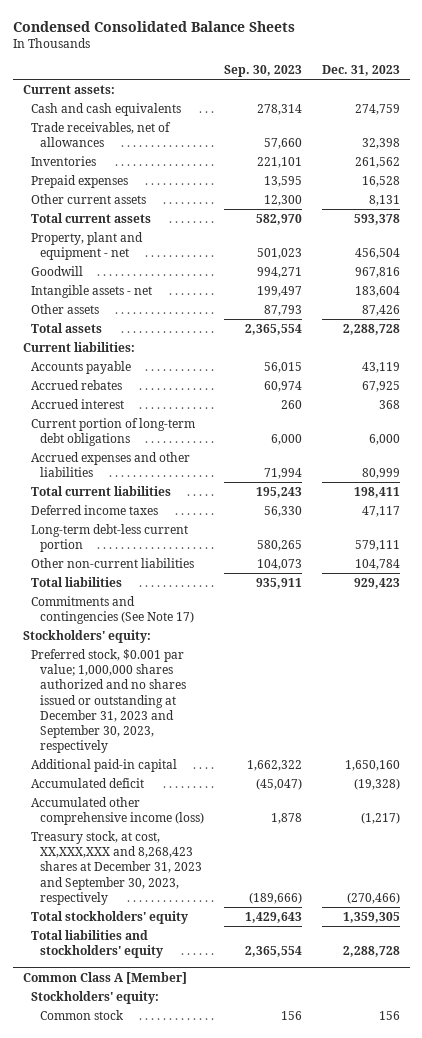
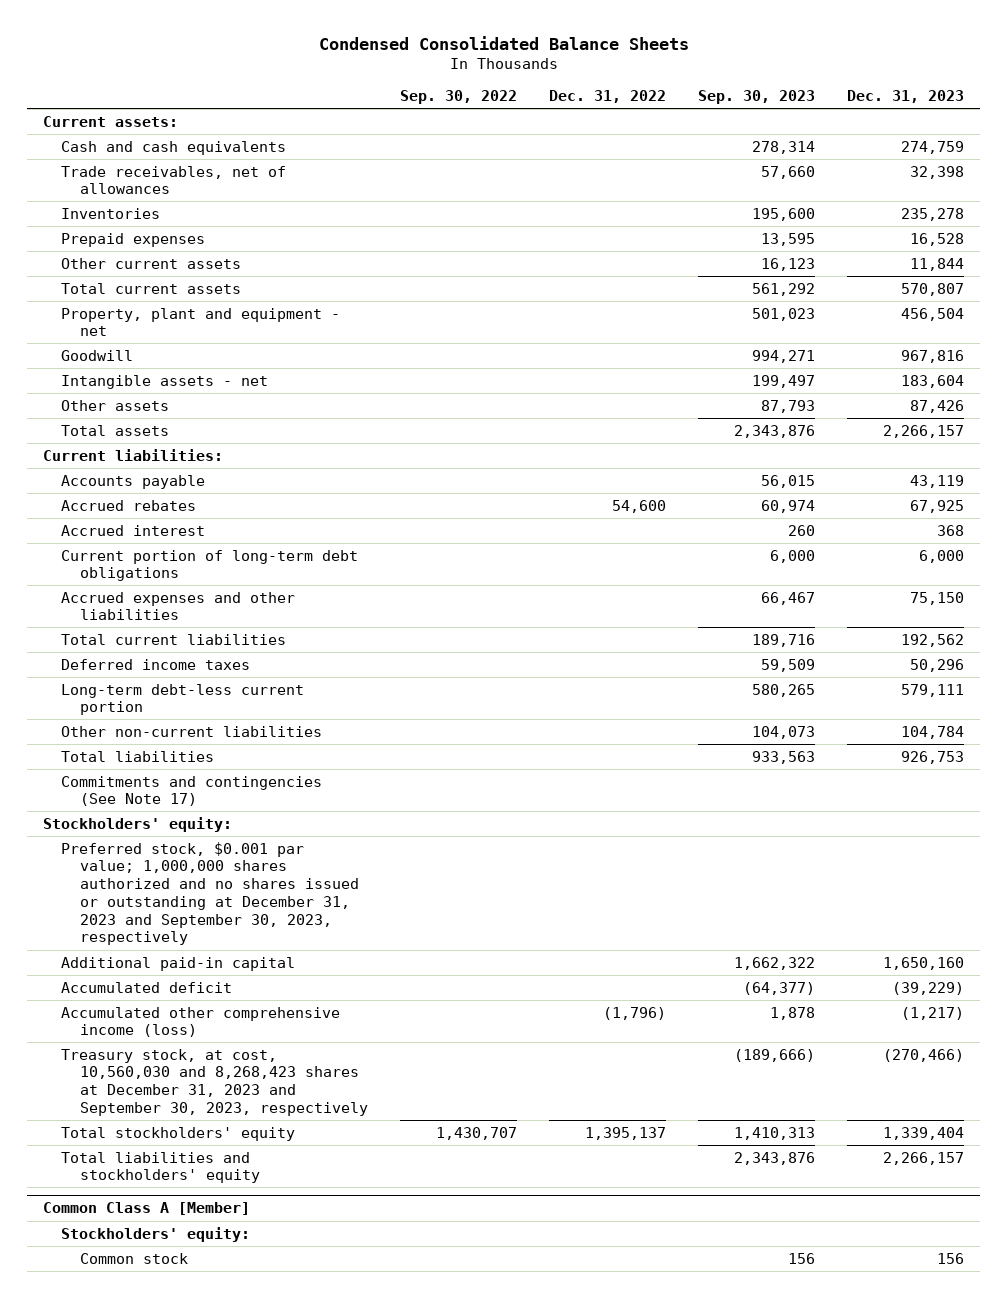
none -> [399,89,517,104] Sep. 30, 2022
none -> [548,89,666,103] Dec. 31, 2022
[256,156,302,168] 221,101 -> [751,207,815,221] 195,600
[354,156,400,168] 261,562 -> [901,207,965,221] 235,278
[263,194,302,206] 12,300 -> [760,257,815,271] 16,123
[368,194,400,206] 8,131 -> [910,257,965,271] 11,844
[255,213,302,225] 582,970 -> [751,282,815,296] 561,292
[353,213,400,225] 593,378 -> [901,282,965,296] 570,807
[244,323,302,335] 2,365,554 -> [733,424,815,438] 2,343,876
[342,323,400,335] 2,288,728 -> [883,424,965,438] 2,266,157
[263,468,302,480] 71,994 -> [760,591,815,605] 66,467
[361,468,400,480] 80,999 -> [910,591,965,605] 75,150
[255,486,302,498] 195,243 -> [751,633,815,647] 189,716
[353,486,400,498] 198,411 -> [901,633,965,647] 192,562
[263,505,302,517] 56,330 -> [760,658,815,672] 59,509
[361,505,400,517] 47,117 -> [910,658,965,672] 50,296
[255,577,302,589] 935,911 -> [751,750,815,764] 933,563
[353,577,400,589] 929,423 -> [901,750,965,764] 926,753
[255,777,302,790] (45,047) -> [742,981,815,995] (64,377)
[353,777,400,790] (19,328) -> [892,981,965,995] (39,229)
[31,830,203,905] Treasury stock, at cost, XX,XXX,XXX and 8,268,423 shares at December 31, 2023 and September 30, 2023, respectively -> [61,1048,368,1116] Treasury stock, at cost, 10,560,030 and 8,268,423 shares at December 31, 2023 and September 30, 2023, respectively
[244,911,302,923] 1,429,643 -> [733,1126,815,1140] 1,410,313
[342,911,400,923] 1,359,305 -> [883,1126,965,1140] 1,339,404
[244,946,302,958] 2,365,554 -> [733,1151,815,1165] 2,343,876
[342,946,400,958] 2,288,728 -> [883,1151,965,1165] 2,266,157

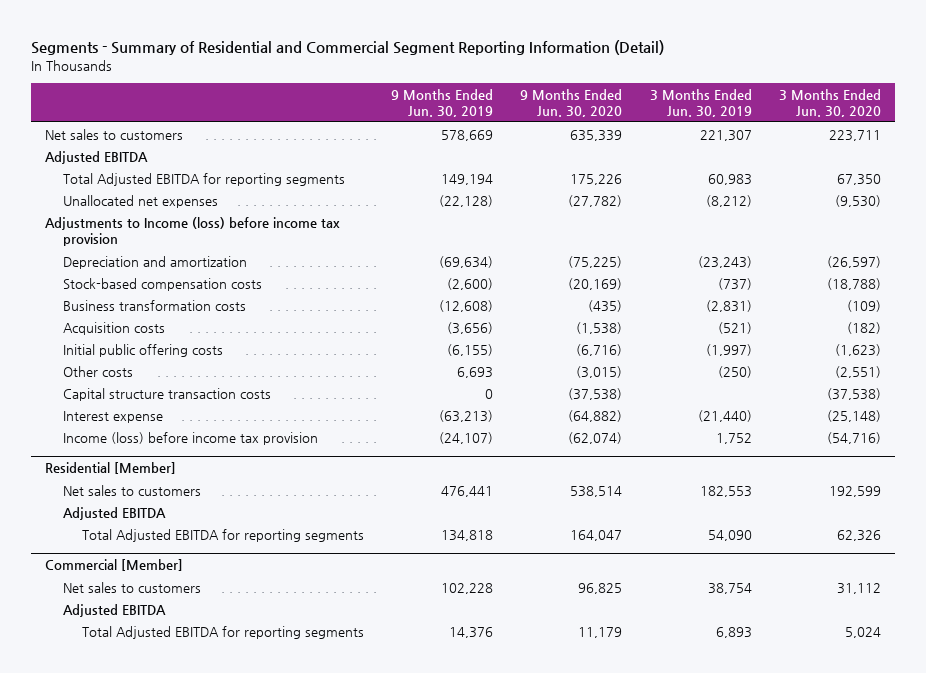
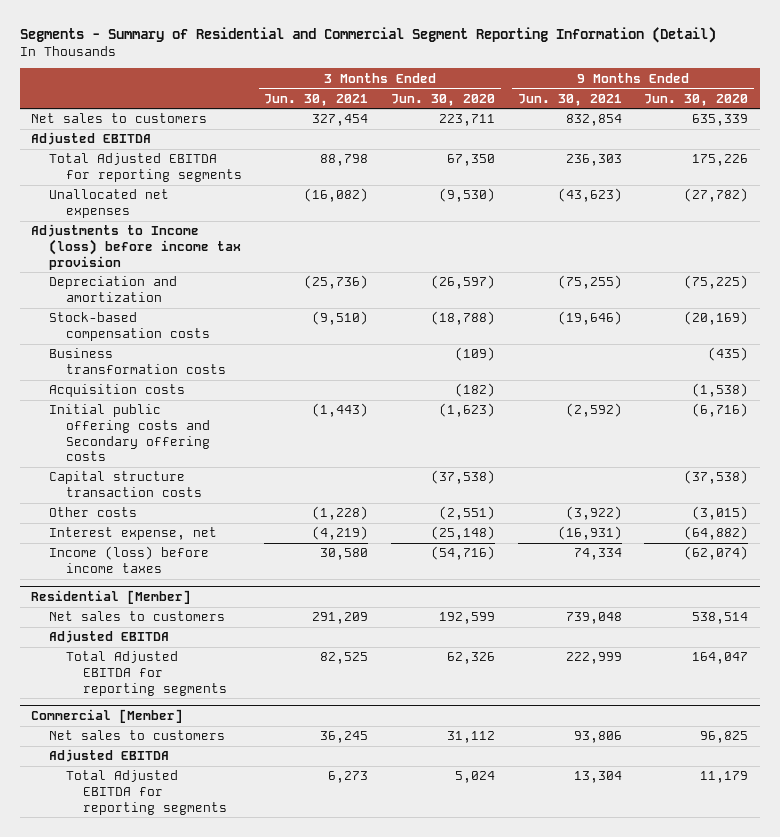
[390,88,493,118] 9 Months Ended Jun. 30, 2019 -> none
[649,88,752,118] 3 Months Ended Jun. 30, 2019 -> none
none -> [264,93,369,106] Jun. 30, 2021
none -> [517,93,622,106] Jun. 30, 2021
[63,343,224,357] Initial public offering costs -> [48,404,210,462] Initial public offering costs and Secondary offering costs
[63,365,134,377] Other costs -> [48,507,137,518] Other costs
[63,410,164,423] Interest expense -> [48,527,217,541] Interest expense, net
[63,431,319,445] Income (loss) before income tax provision -> [48,546,209,573] Income (loss) before income taxes

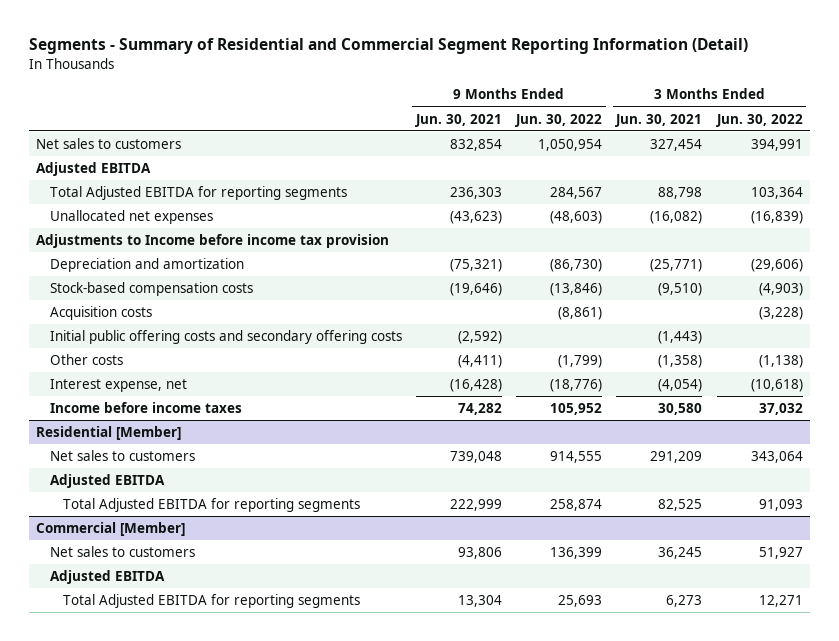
[391,93,496,106] Jun. 30, 2020 -> none
[644,93,749,106] Jun. 30, 2020 -> none
none -> [515,113,603,127] Jun. 30, 2022
none -> [715,113,803,127] Jun. 30, 2022
[31,224,241,270] Adjustments to Income (loss) before income tax provision -> [36,234,390,249] Adjustments to Income before income tax provision
[304,275,369,290] (25,736) -> [650,259,703,273] (25,771)
[557,275,622,290] (75,255) -> [449,259,502,273] (75,321)
[48,348,226,374] Business transformation costs -> none
[48,471,202,497] Capital structure transaction costs -> none
[48,404,210,462] Initial public offering costs and Secondary offering costs -> [49,330,402,345] Initial public offering costs and secondary offering costs
[312,506,369,521] (1,228) -> [658,355,703,369] (1,358)
[565,506,622,521] (3,922) -> [457,355,502,369] (4,411)
[312,526,369,541] (4,219) -> [658,379,703,393] (4,054)
[557,526,622,541] (16,931) -> [449,379,502,393] (16,428)
[48,546,209,573] Income (loss) before income taxes -> [49,402,242,414] Income before income taxes
[573,548,622,561] 74,334 -> [457,403,502,416] 74,282

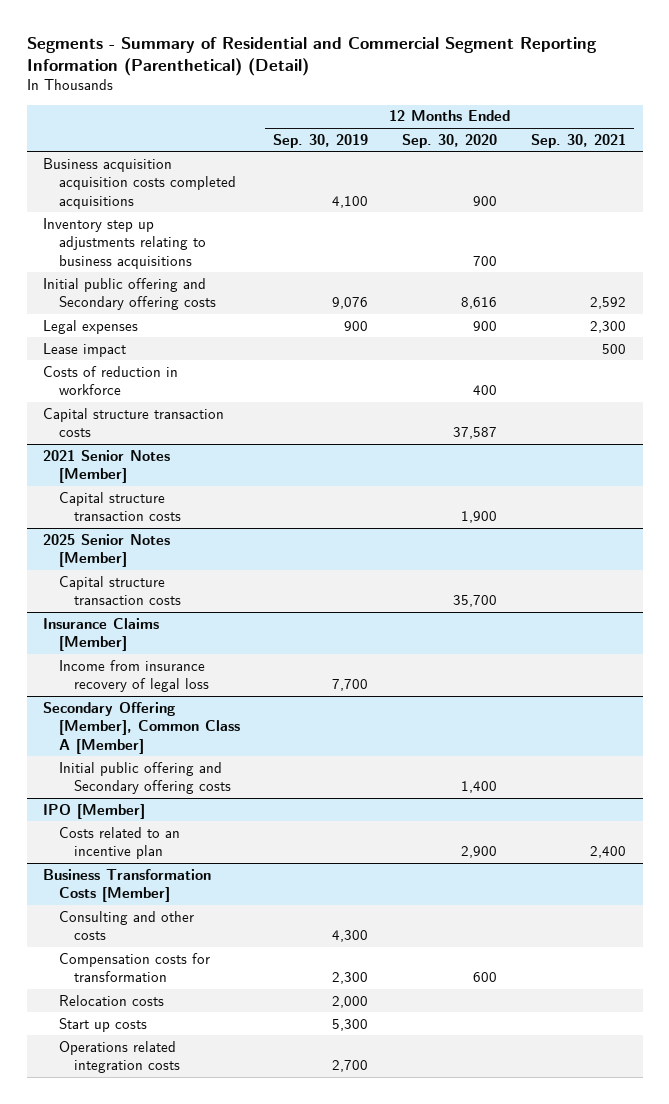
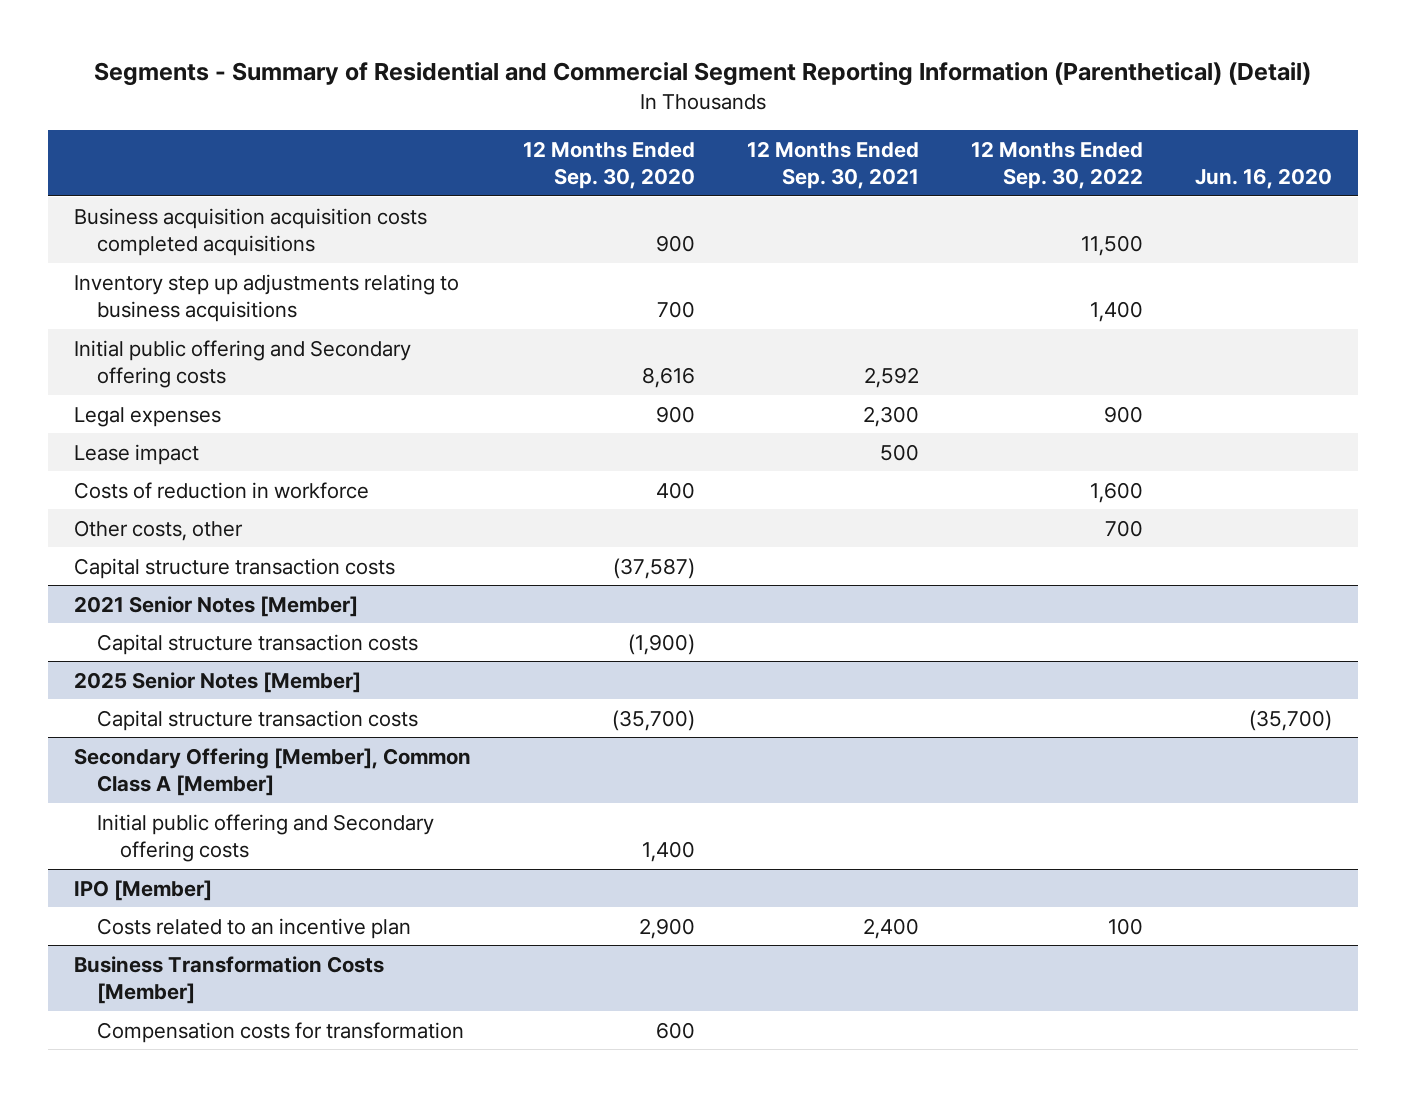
[273,133,369,148] Sep. 30, 2019 -> none
none -> [970,140,1143,189] 12 Months Ended Sep. 30, 2022
none -> [1195,167,1333,189] Jun. 16, 2020
none -> [73,519,243,541] Other costs, other
[453,427,498,440] 37,587 -> [612,557,695,579] (37,587)
[461,511,498,524] 1,900 -> [627,633,695,655] (1,900)
[43,617,160,652] Insurance Claims [Member] -> none
[58,659,209,693] Income from insurance recovery of legal loss -> none
[453,595,498,608] 35,700 -> [611,709,695,731] (35,700)
[58,910,194,941] Consulting and other costs -> none
[58,994,164,1006] Relocation costs -> none
[58,1017,147,1032] Start up costs -> none
[58,1040,180,1074] Operations related integration costs -> none

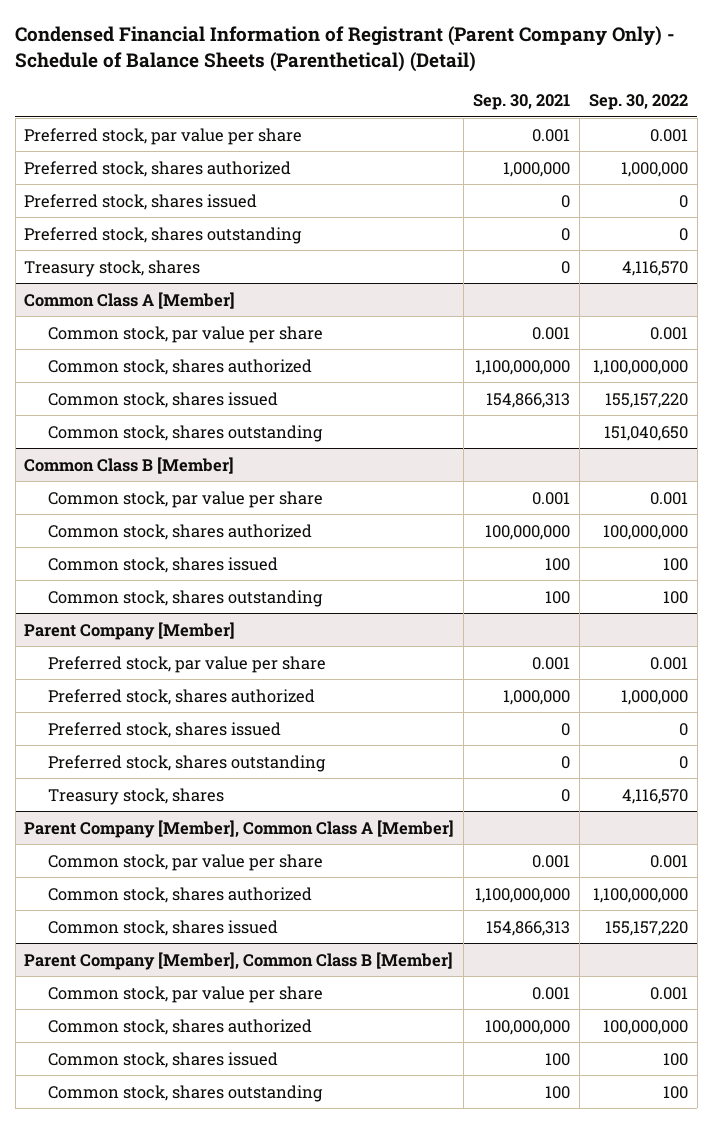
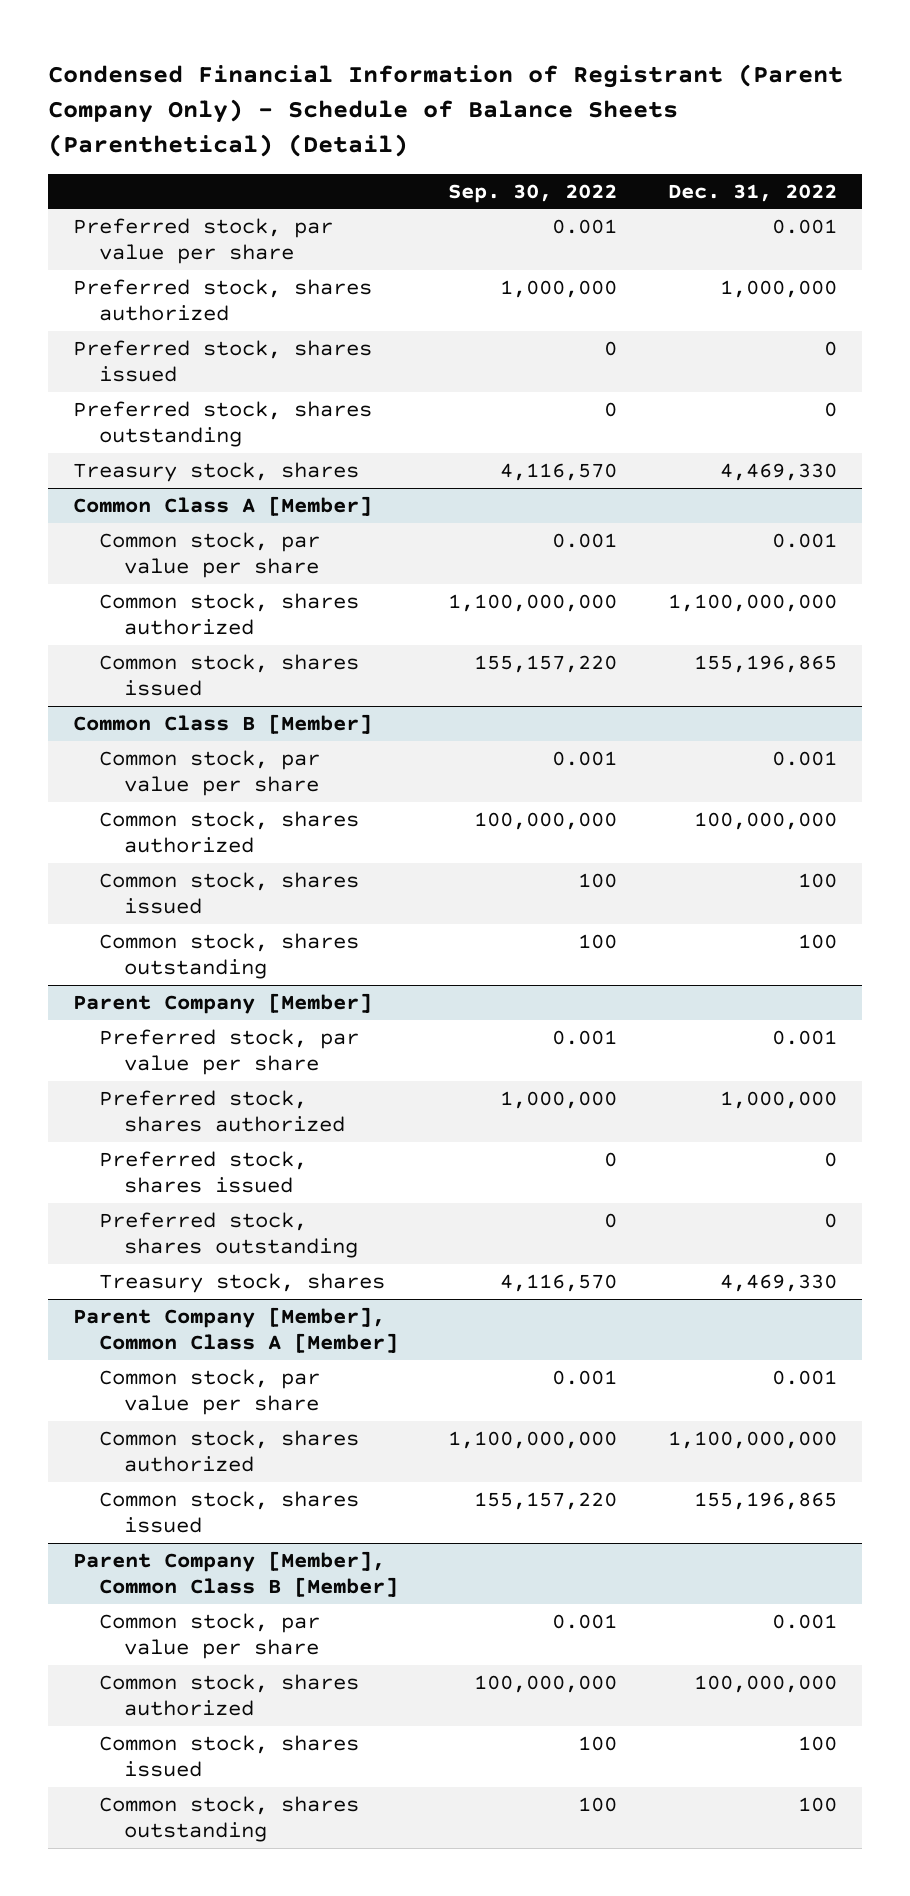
[473,94,571,111] Sep. 30, 2021 -> none
none -> [667,183,837,202] Dec. 31, 2022
[47,424,323,442] Common stock, shares outstanding -> none

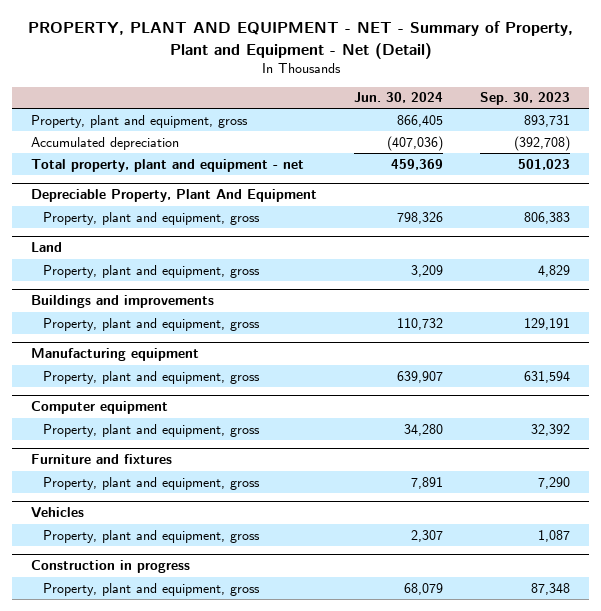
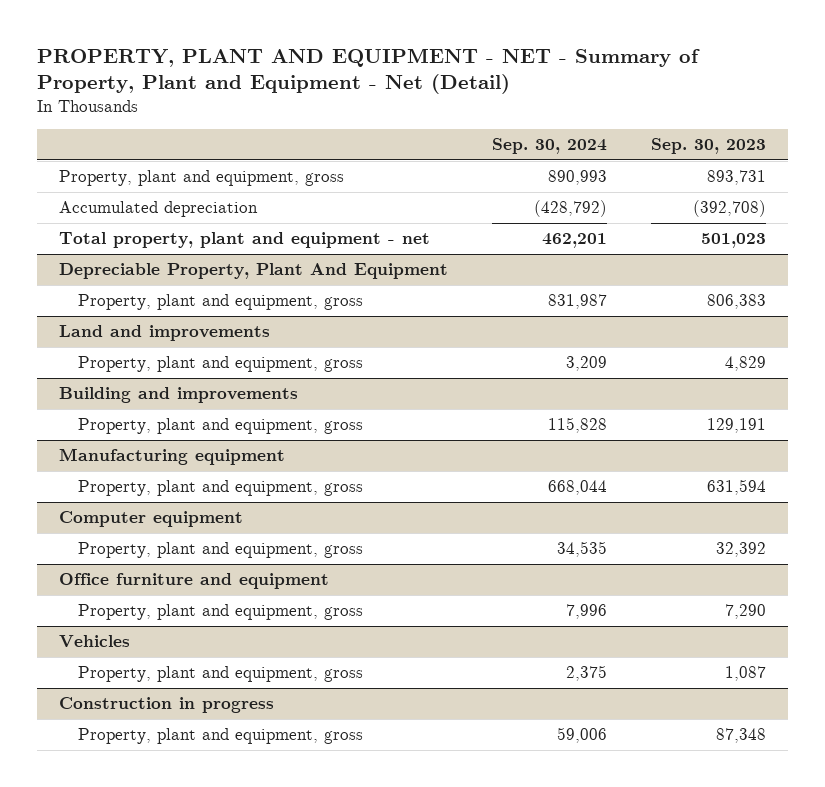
[354,92,444,104] Jun. 30, 2024 -> none
none -> [492,138,608,155] Sep. 30, 2024
[30,242,62,253] Land -> [59,325,271,342] Land and improvements
[30,295,214,309] Buildings and improvements -> [59,387,299,404] Building and improvements
[30,454,172,465] Furniture and fixtures -> [59,573,330,590] Office furniture and equipment

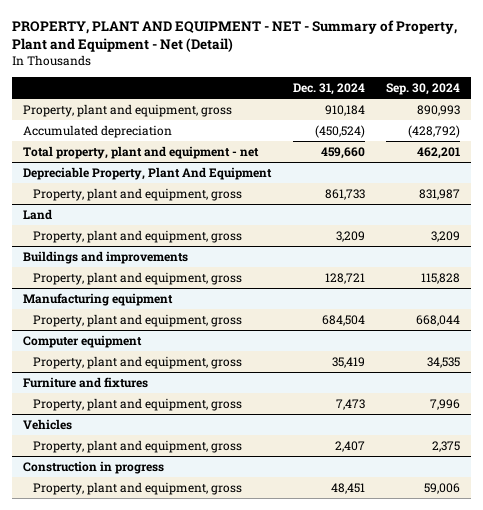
[651,138,767,155] Sep. 30, 2023 -> none
none -> [292,83,365,96] Dec. 31, 2024
[59,325,271,342] Land and improvements -> [23,208,53,220] Land
[59,387,299,404] Building and improvements -> [23,250,189,264] Buildings and improvements
[59,573,330,590] Office furniture and equipment -> [23,376,149,388] Furniture and fixtures

